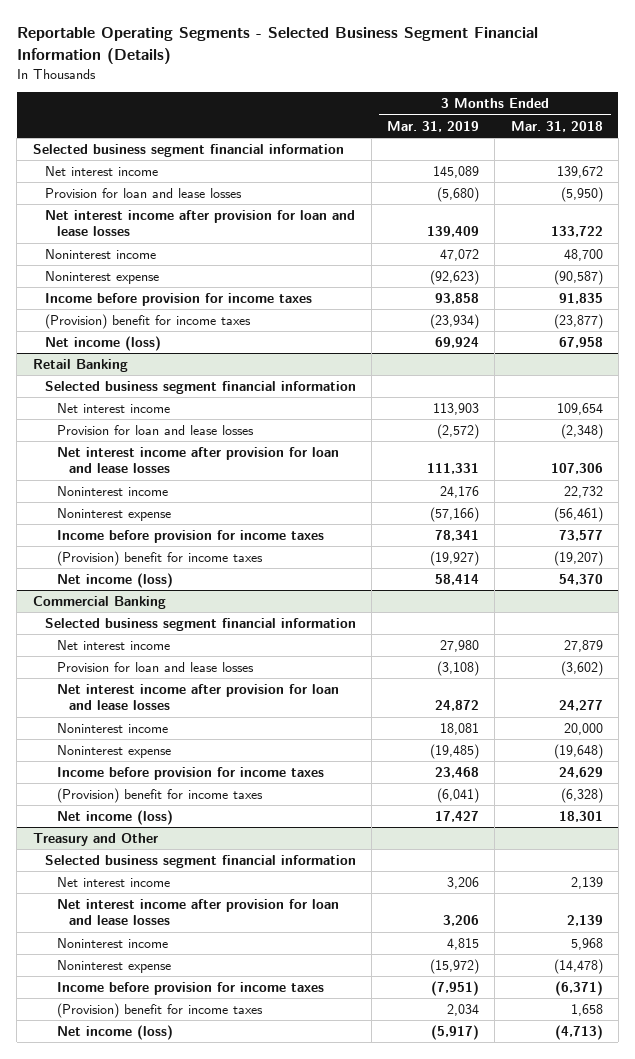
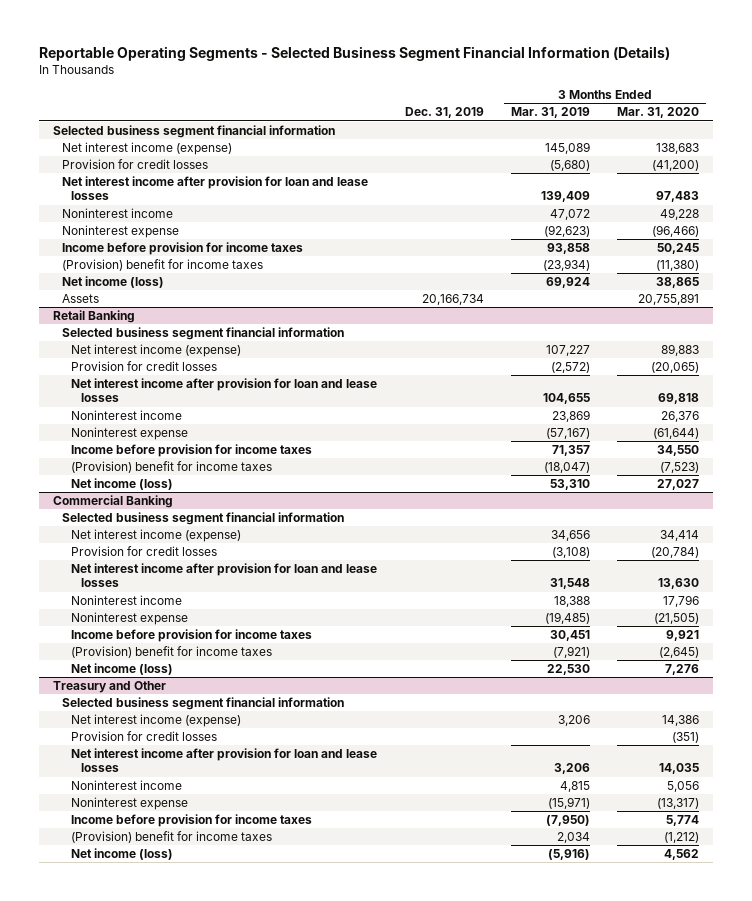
[510,120,603,132] Mar. 31, 2018 -> none
none -> [404,107,484,119] Dec. 31, 2019
none -> [617,107,700,119] Mar. 31, 2020
[44,166,158,177] Net interest income -> [62,142,233,156] Net interest income (expense)
[44,188,242,199] Provision for loan and lease losses -> [62,159,209,170] Provision for credit losses
none -> [62,294,100,304] Assets
[56,403,170,414] Net interest income -> [71,344,242,358] Net interest income (expense)
[433,403,480,416] 113,903 -> [545,345,590,357] 107,227
[56,425,254,436] Provision for loan and lease losses -> [71,361,218,372] Provision for credit losses
[427,463,480,475] 111,331 -> [542,393,590,405] 104,655
[440,486,480,499] 24,176 -> [551,410,590,423] 23,869
[430,507,480,523] (57,166) -> [545,428,590,440] (57,167)
[435,530,480,542] 78,341 -> [551,445,590,457] 71,357
[430,551,480,567] (19,927) -> [543,462,590,474] (18,047)
[435,574,480,586] 58,414 -> [549,479,590,491] 53,310
[56,640,170,651] Net interest income -> [71,529,242,543] Net interest income (expense)
[440,640,480,653] 27,980 -> [550,530,590,542] 34,656
[56,662,254,673] Provision for loan and lease losses -> [71,546,218,557] Provision for credit losses
[435,700,480,712] 24,872 -> [549,578,590,590] 31,548
[440,723,480,736] 18,081 -> [553,596,590,608] 18,388
[435,767,480,779] 23,468 -> [549,630,590,642] 30,451
[437,788,480,804] (6,041) -> [552,646,590,659] (7,921)
[435,811,480,823] 17,427 -> [546,664,590,676] 22,530
[56,877,170,888] Net interest income -> [71,714,242,728] Net interest income (expense)
none -> [71,731,218,742] Provision for credit losses
[430,959,480,975] (15,972) -> [547,797,590,810] (15,971)
[431,981,480,997] (7,951) -> [545,815,590,827] (7,950)
[431,1025,480,1041] (5,917) -> [547,849,590,861] (5,916)

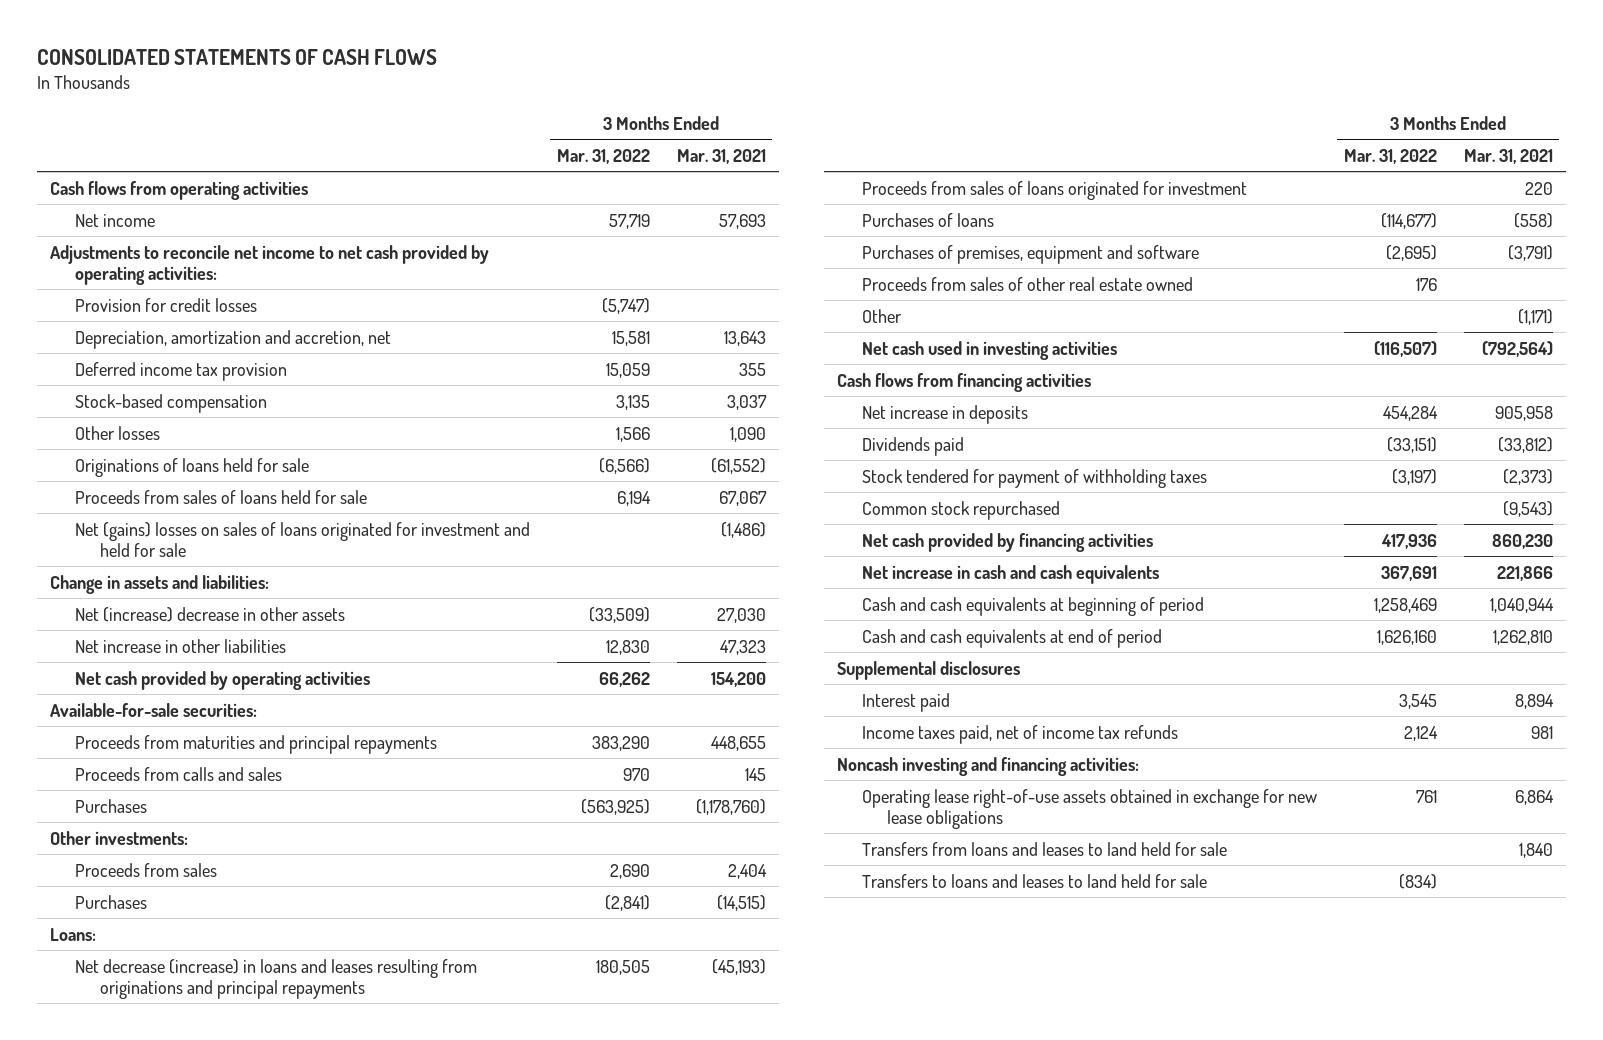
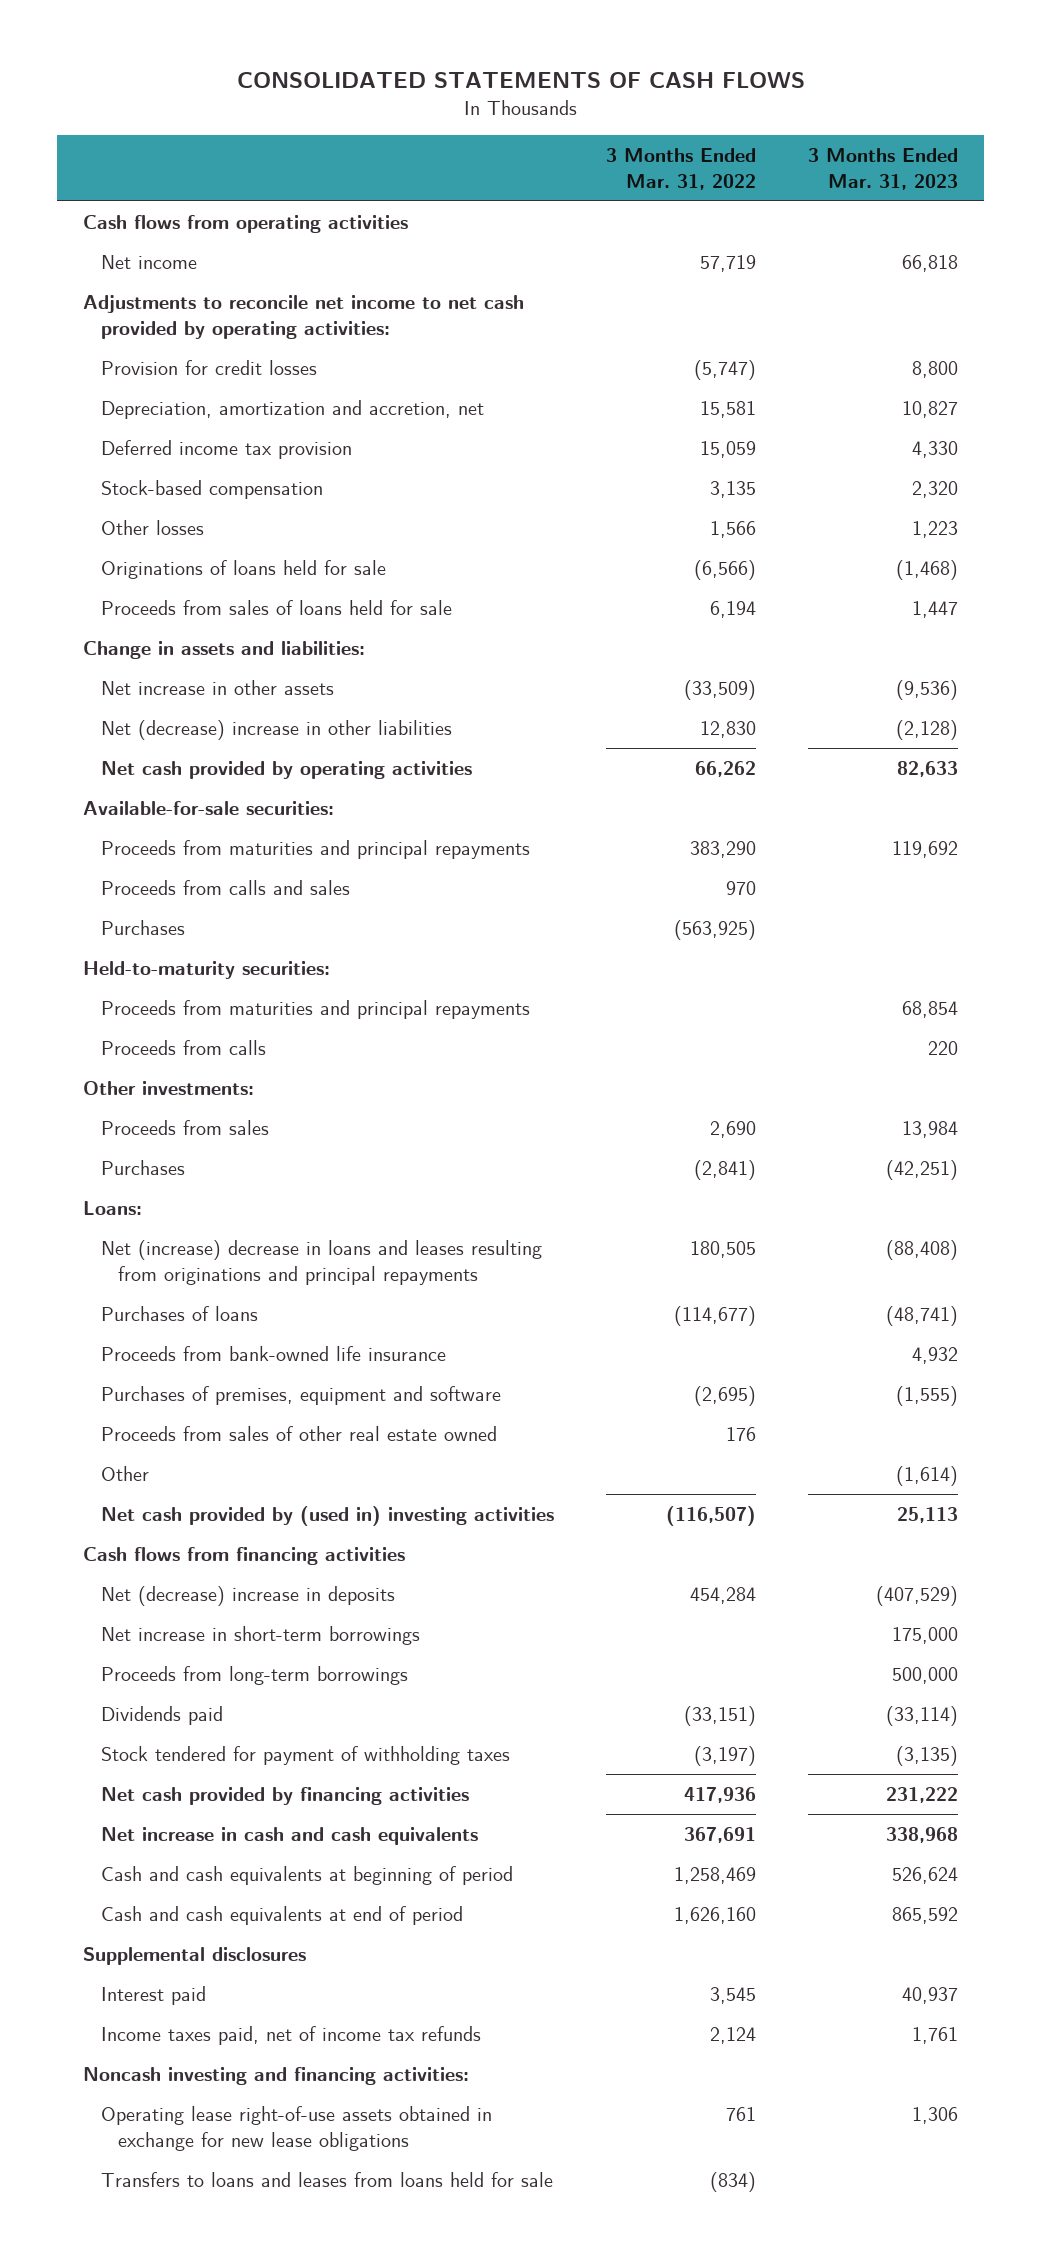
[676,148,766,164] Mar. 31, 2021 -> none
none -> [808,147,959,190] 3 Months Ended Mar. 31, 2023
[75,521,531,557] Net (gains) losses on sales of loans originated for investment and held for sale -> none
[75,606,346,622] Net (increase) decrease in other assets -> [100,679,334,695] Net increase in other assets
[75,638,287,653] Net increase in other liabilities -> [100,719,452,740] Net (decrease) increase in other liabilities
none -> [82,960,330,979] Held-to-maturity securities:
none -> [100,999,530,1019] Proceeds from maturities and principal repayments
none -> [100,1039,266,1055] Proceeds from calls
[862,180,1248,200] Proceeds from sales of loans originated for investment -> none
[75,958,478,999] Net decrease (increase) in loans and leases resulting from originations and principal repayments -> [100,1239,542,1285] Net (increase) decrease in loans and leases resulting from originations and principal repayments
none -> [100,1345,446,1361] Proceeds from bank-owned life insurance
[862,340,1118,360] Net cash used in investing activities -> [100,1505,554,1526] Net cash provided by (used in) investing activities
[862,404,1029,424] Net increase in deposits -> [100,1585,395,1606] Net (decrease) increase in deposits
none -> [100,1625,420,1645] Net increase in short-term borrowings
none -> [100,1665,408,1685] Proceeds from long-term borrowings
[862,500,1061,520] Common stock repurchased -> none
[862,841,1228,856] Transfers from loans and leases to land held for sale -> none
[862,873,1208,888] Transfers to loans and leases to land held for sale -> [100,2171,553,2187] Transfers to loans and leases from loans held for sale

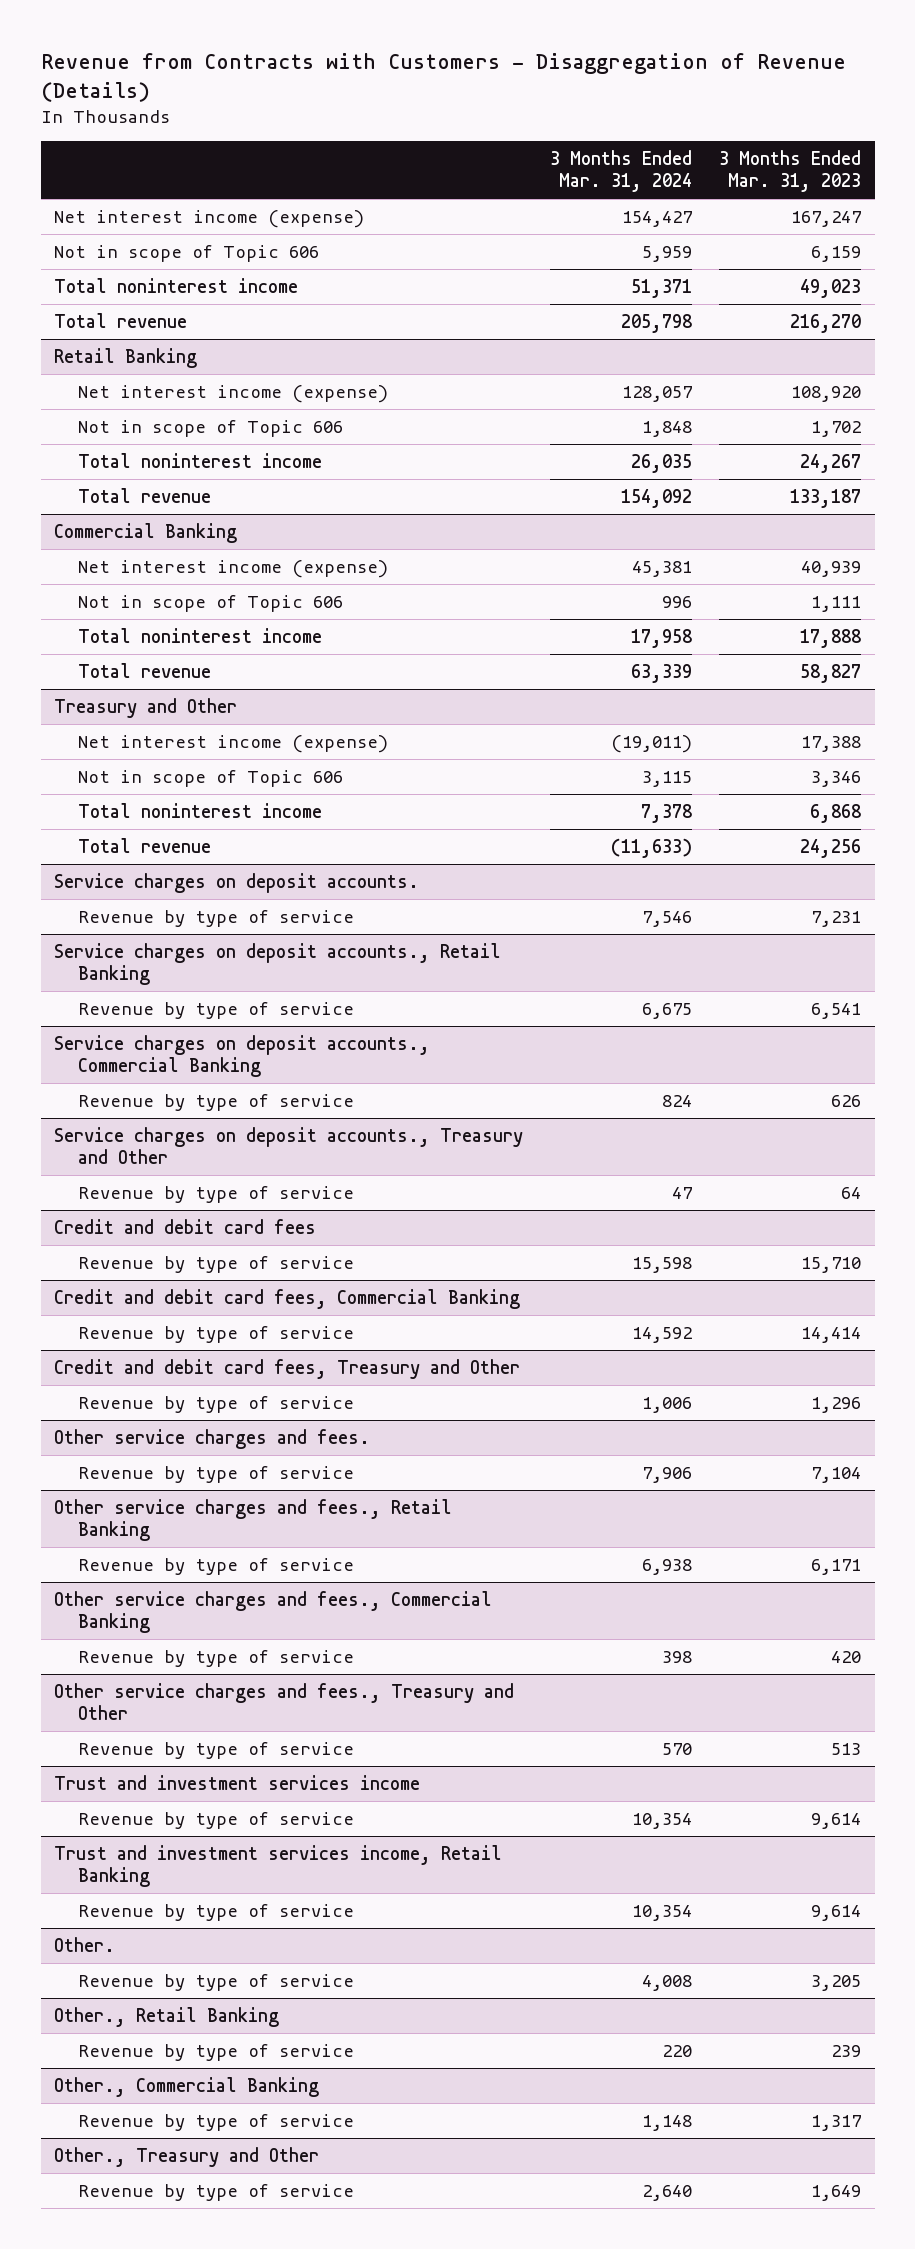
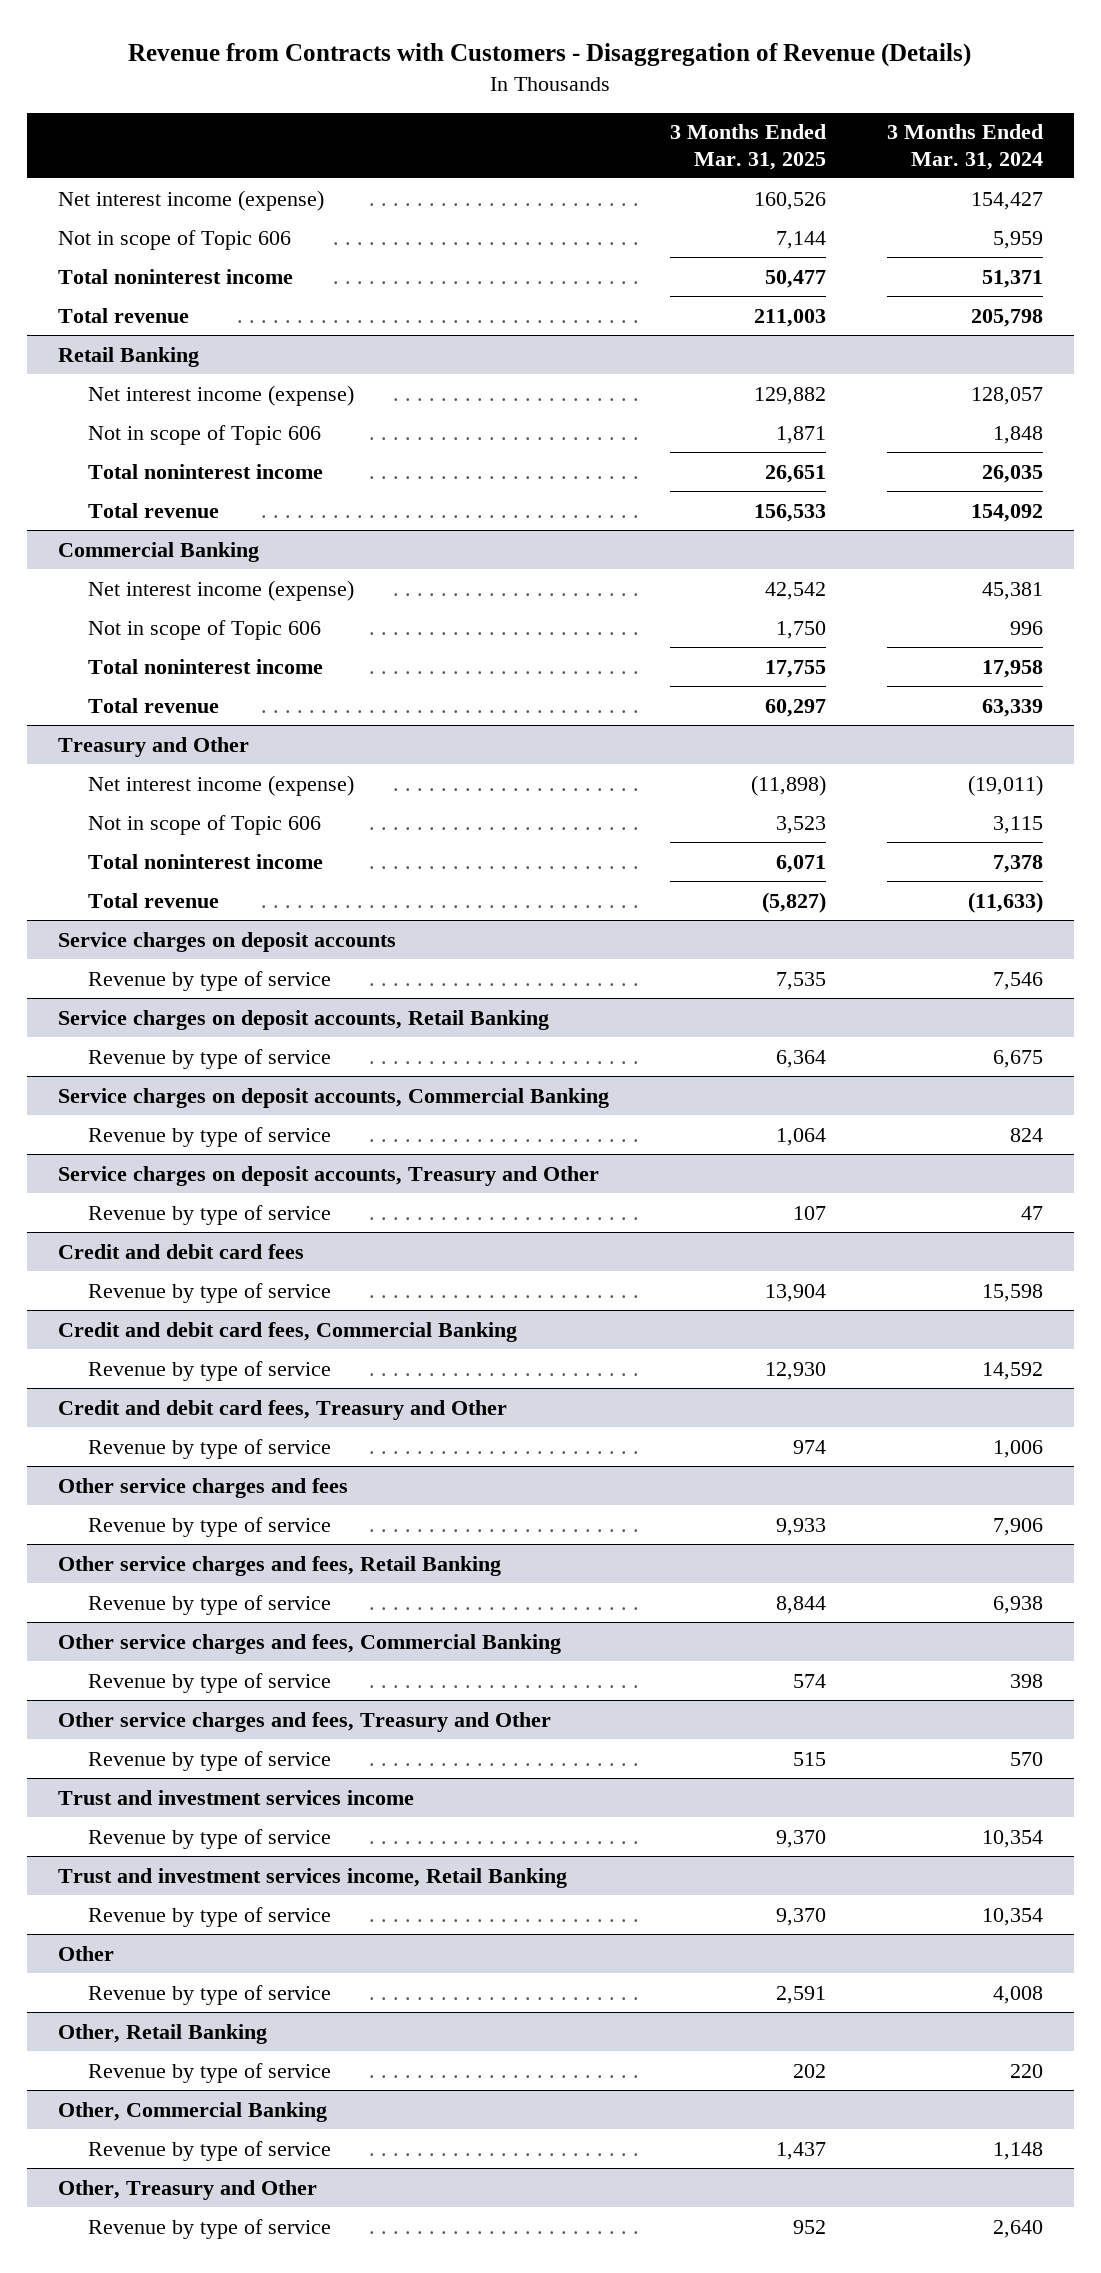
[719,150,862,192] 3 Months Ended Mar. 31, 2023 -> none
none -> [669,124,826,170] 3 Months Ended Mar. 31, 2025
[54,873,420,894] Service charges on deposit accounts. -> [57,931,396,952] Service charges on deposit accounts
[54,943,502,985] Service charges on deposit accounts., Retail Banking -> [57,1009,549,1030] Service charges on deposit accounts, Retail Banking
[54,1035,431,1077] Service charges on deposit accounts., Commercial Banking -> [57,1087,609,1108] Service charges on deposit accounts, Commercial Banking
[54,1127,524,1164] Service charges on deposit accounts., Treasury and Other -> [57,1165,599,1186] Service charges on deposit accounts, Treasury and Other
[54,1429,371,1450] Other service charges and fees. -> [57,1477,348,1498] Other service charges and fees
[54,1499,453,1541] Other service charges and fees., Retail Banking -> [57,1555,501,1576] Other service charges and fees, Retail Banking
[54,1591,493,1633] Other service charges and fees., Commercial Banking -> [57,1633,561,1654] Other service charges and fees, Commercial Banking
[54,1683,515,1720] Other service charges and fees., Treasury and Other -> [57,1711,551,1732] Other service charges and fees, Treasury and Other
[54,1937,116,1953] Other. -> [57,1945,114,1961] Other
[54,2007,280,2028] Other., Retail Banking -> [57,2023,267,2044] Other, Retail Banking
[54,2077,320,2098] Other., Commercial Banking -> [57,2101,327,2122] Other, Commercial Banking
[54,2147,320,2168] Other., Treasury and Other -> [57,2179,317,2200] Other, Treasury and Other

